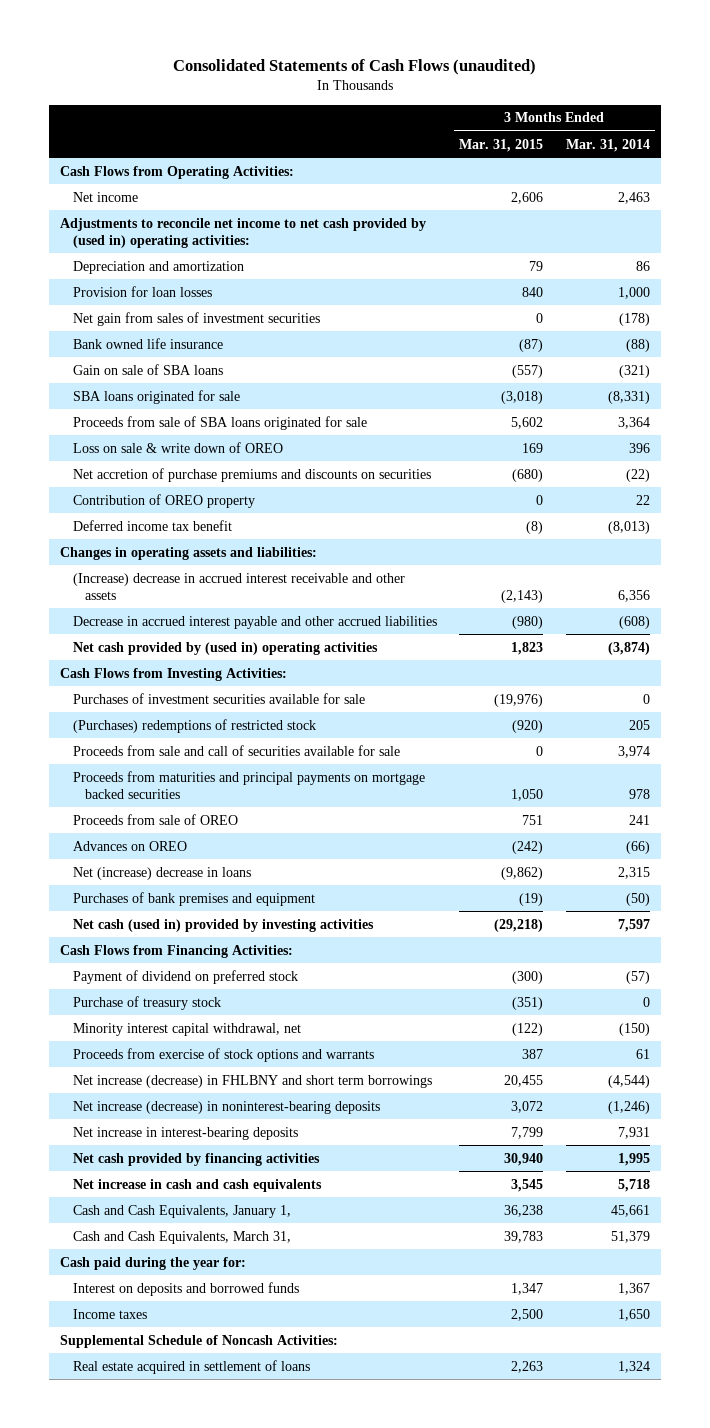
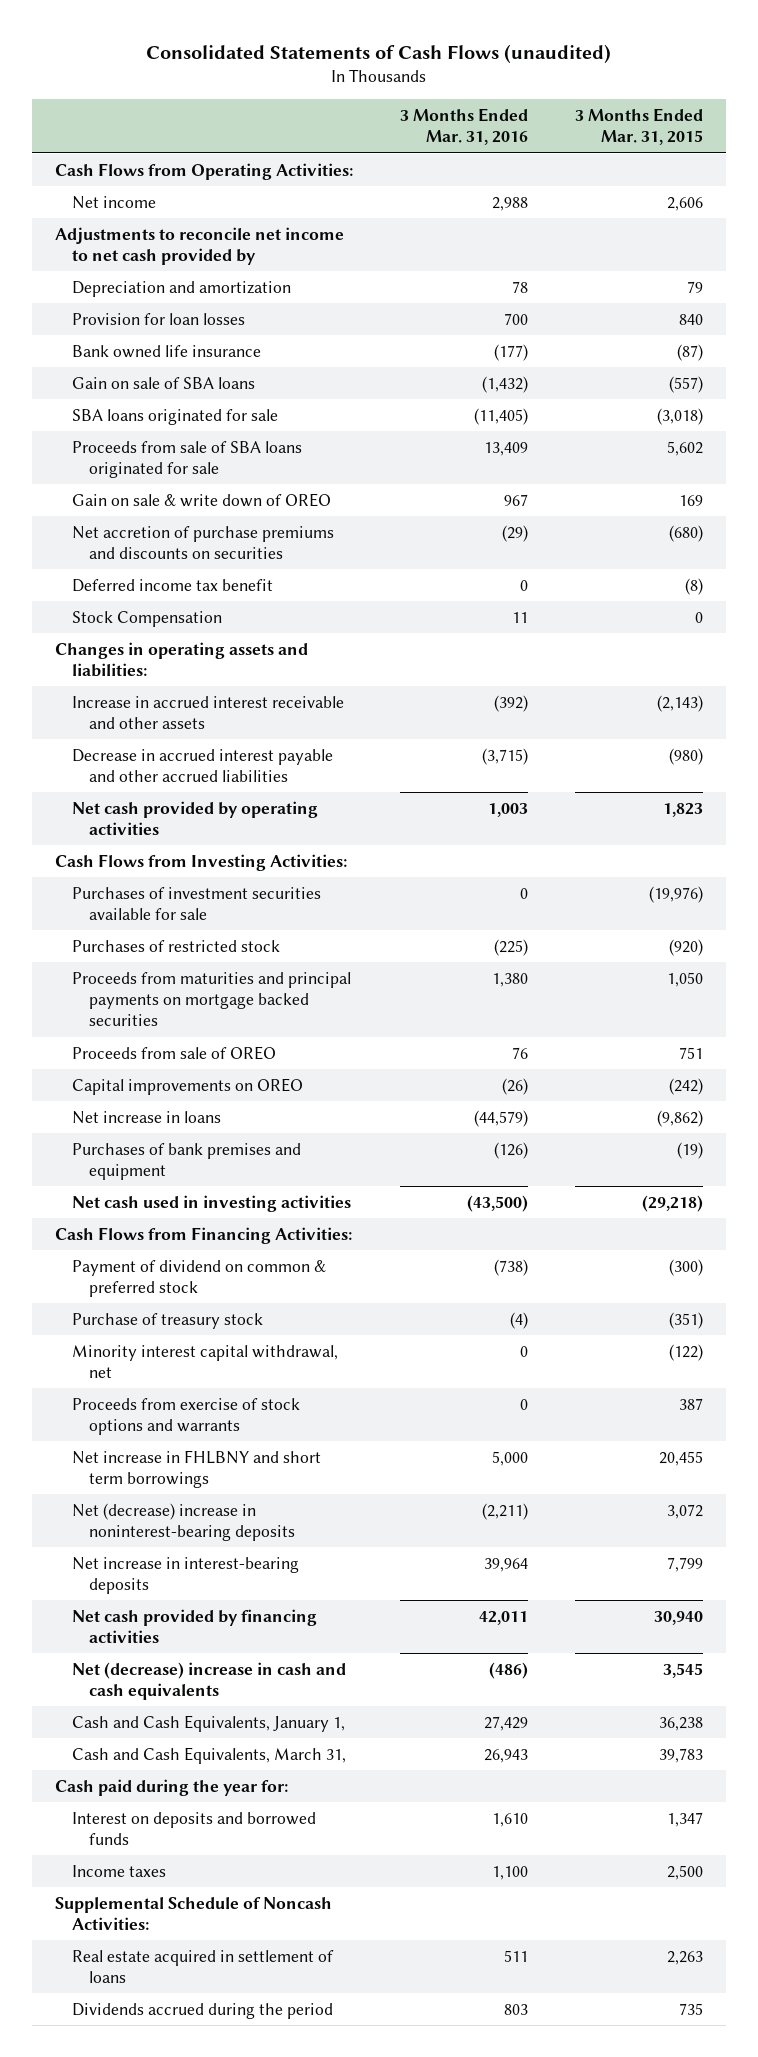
[565,138,650,152] Mar. 31, 2014 -> none
none -> [399,108,528,146] 3 Months Ended Mar. 31, 2016
[60,217,427,248] Adjustments to reconcile net income to net cash provided by (used in) operating activities: -> [55,226,345,265] Adjustments to reconcile net income to net cash provided by
[72,311,320,326] Net gain from sales of investment securities -> none
[72,441,283,453] Loss on sale & write down of OREO -> [71,492,331,507] Gain on sale & write down of OREO
[72,493,255,508] Contribution of OREO property -> none
none -> [71,610,222,627] Stock Compensation
[72,572,405,600] (Increase) decrease in accrued interest receivable and other assets -> [71,695,344,729] Increase in accrued interest receivable and other assets
[72,641,378,655] Net cash provided by (used in) operating activities -> [71,800,318,835] Net cash provided by operating activities
[72,744,400,756] Proceeds from sale and call of securities available for sale -> none
[72,718,316,733] (Purchases) redemptions of restricted stock -> [71,939,280,952] Purchases of restricted stock
[72,840,187,851] Advances on OREO -> [71,1077,303,1095] Capital improvements on OREO
[72,866,251,880] Net (increase) decrease in loans -> [71,1110,221,1124] Net increase in loans
[72,918,374,932] Net cash (used in) provided by investing activities -> [71,1194,351,1212] Net cash used in investing activities
[72,969,298,984] Payment of dividend on preferred stock -> [71,1259,326,1297] Payment of dividend on common & preferred stock
[72,1074,432,1088] Net increase (decrease) in FHLBNY and short term borrowings -> [71,1449,321,1488] Net increase in FHLBNY and short term borrowings
[72,1100,380,1114] Net increase (decrease) in noninterest-bearing deposits -> [71,1502,295,1541] Net (decrease) increase in noninterest-bearing deposits
[72,1178,322,1192] Net increase in cash and cash equivalents -> [71,1661,346,1700] Net (decrease) increase in cash and cash equivalents
none -> [71,2002,333,2019] Dividends accrued during the period

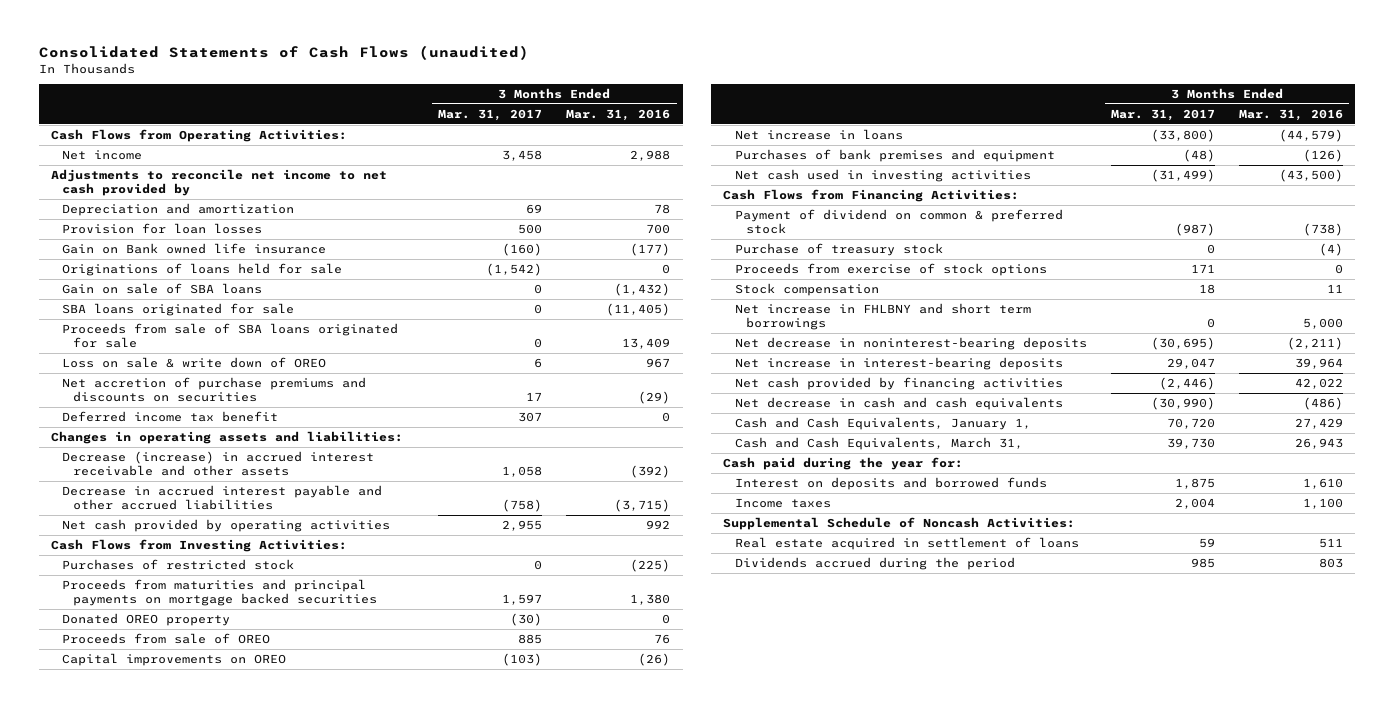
[574,108,703,146] 3 Months Ended Mar. 31, 2015 -> none
none -> [438,108,543,121] Mar. 31, 2017
[71,344,261,358] Bank owned life insurance -> [62,242,327,254] Gain on Bank owned life insurance
none -> [62,262,343,276] Originations of loans held for sale
[71,492,331,507] Gain on sale & write down of OREO -> [62,356,327,368] Loss on sale & write down of OREO
[71,610,222,627] Stock Compensation -> none
[71,695,344,729] Increase in accrued interest receivable and other assets -> [62,450,375,476] Decrease (increase) in accrued interest receivable and other assets
[487,802,528,817] 1,003 -> [646,519,671,529] 992
[71,886,321,920] Purchases of investment securities available for sale -> none
none -> [62,612,231,626] Donated OREO property
[71,1344,338,1378] Minority interest capital withdrawal, net -> none
[71,1397,300,1435] Proceeds from exercise of stock options and warrants -> [734,262,1047,276] Proceeds from exercise of stock options
none -> [734,282,879,296] Stock compensation
[71,1502,295,1541] Net (decrease) increase in noninterest-bearing deposits -> [734,336,1087,350] Net decrease in noninterest-bearing deposits
[478,1610,528,1625] 42,011 -> [1294,377,1343,389] 42,022
[71,1661,346,1700] Net (decrease) increase in cash and cash equivalents -> [734,396,1063,410] Net decrease in cash and cash equivalents

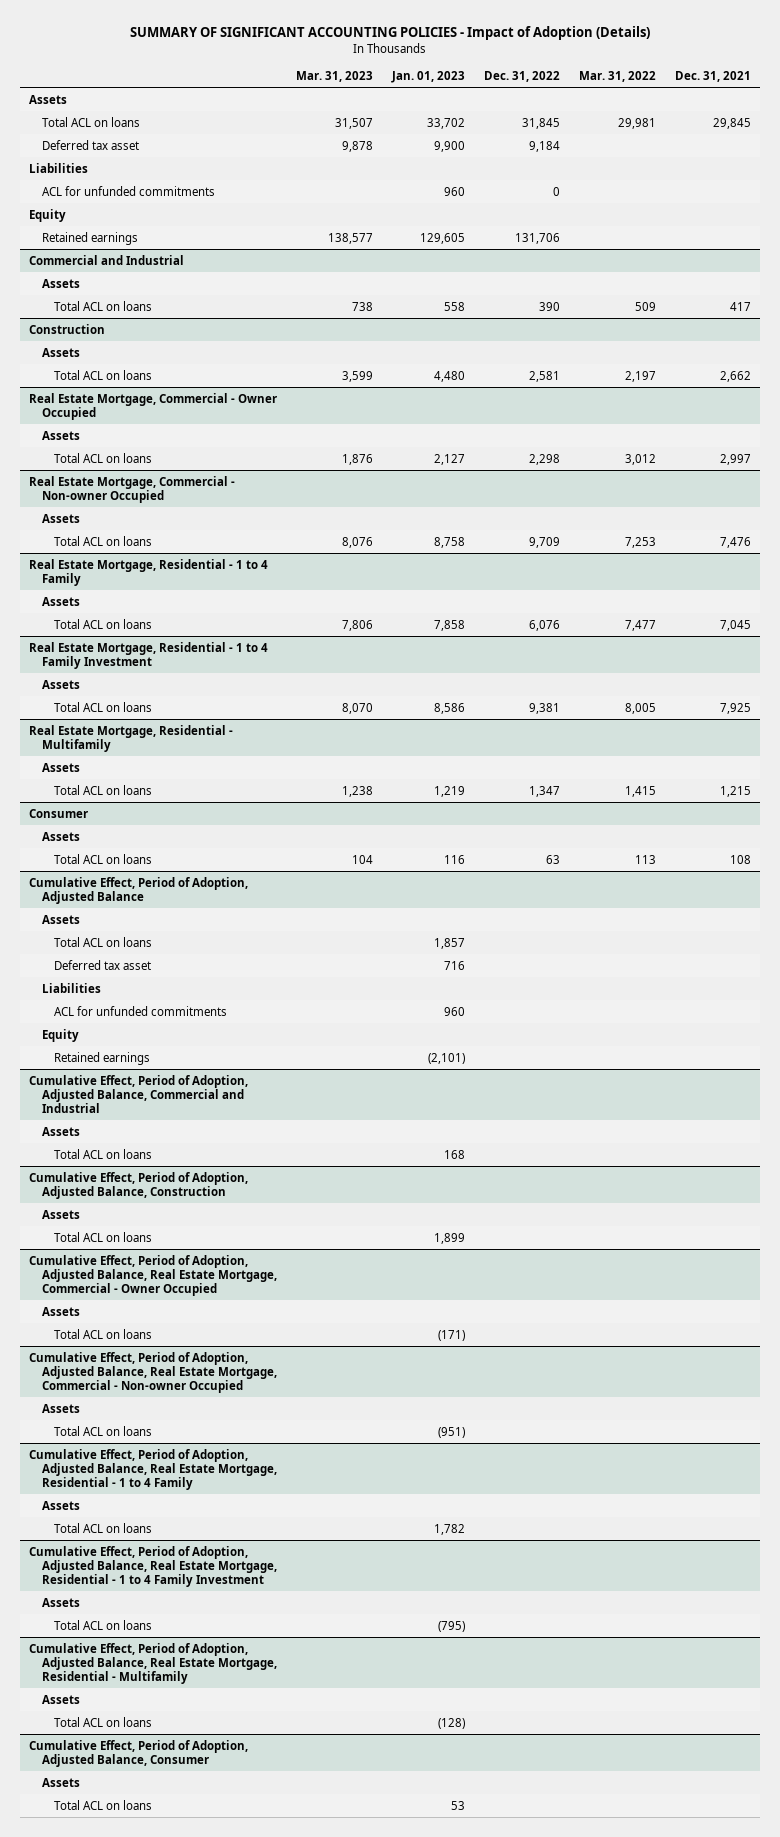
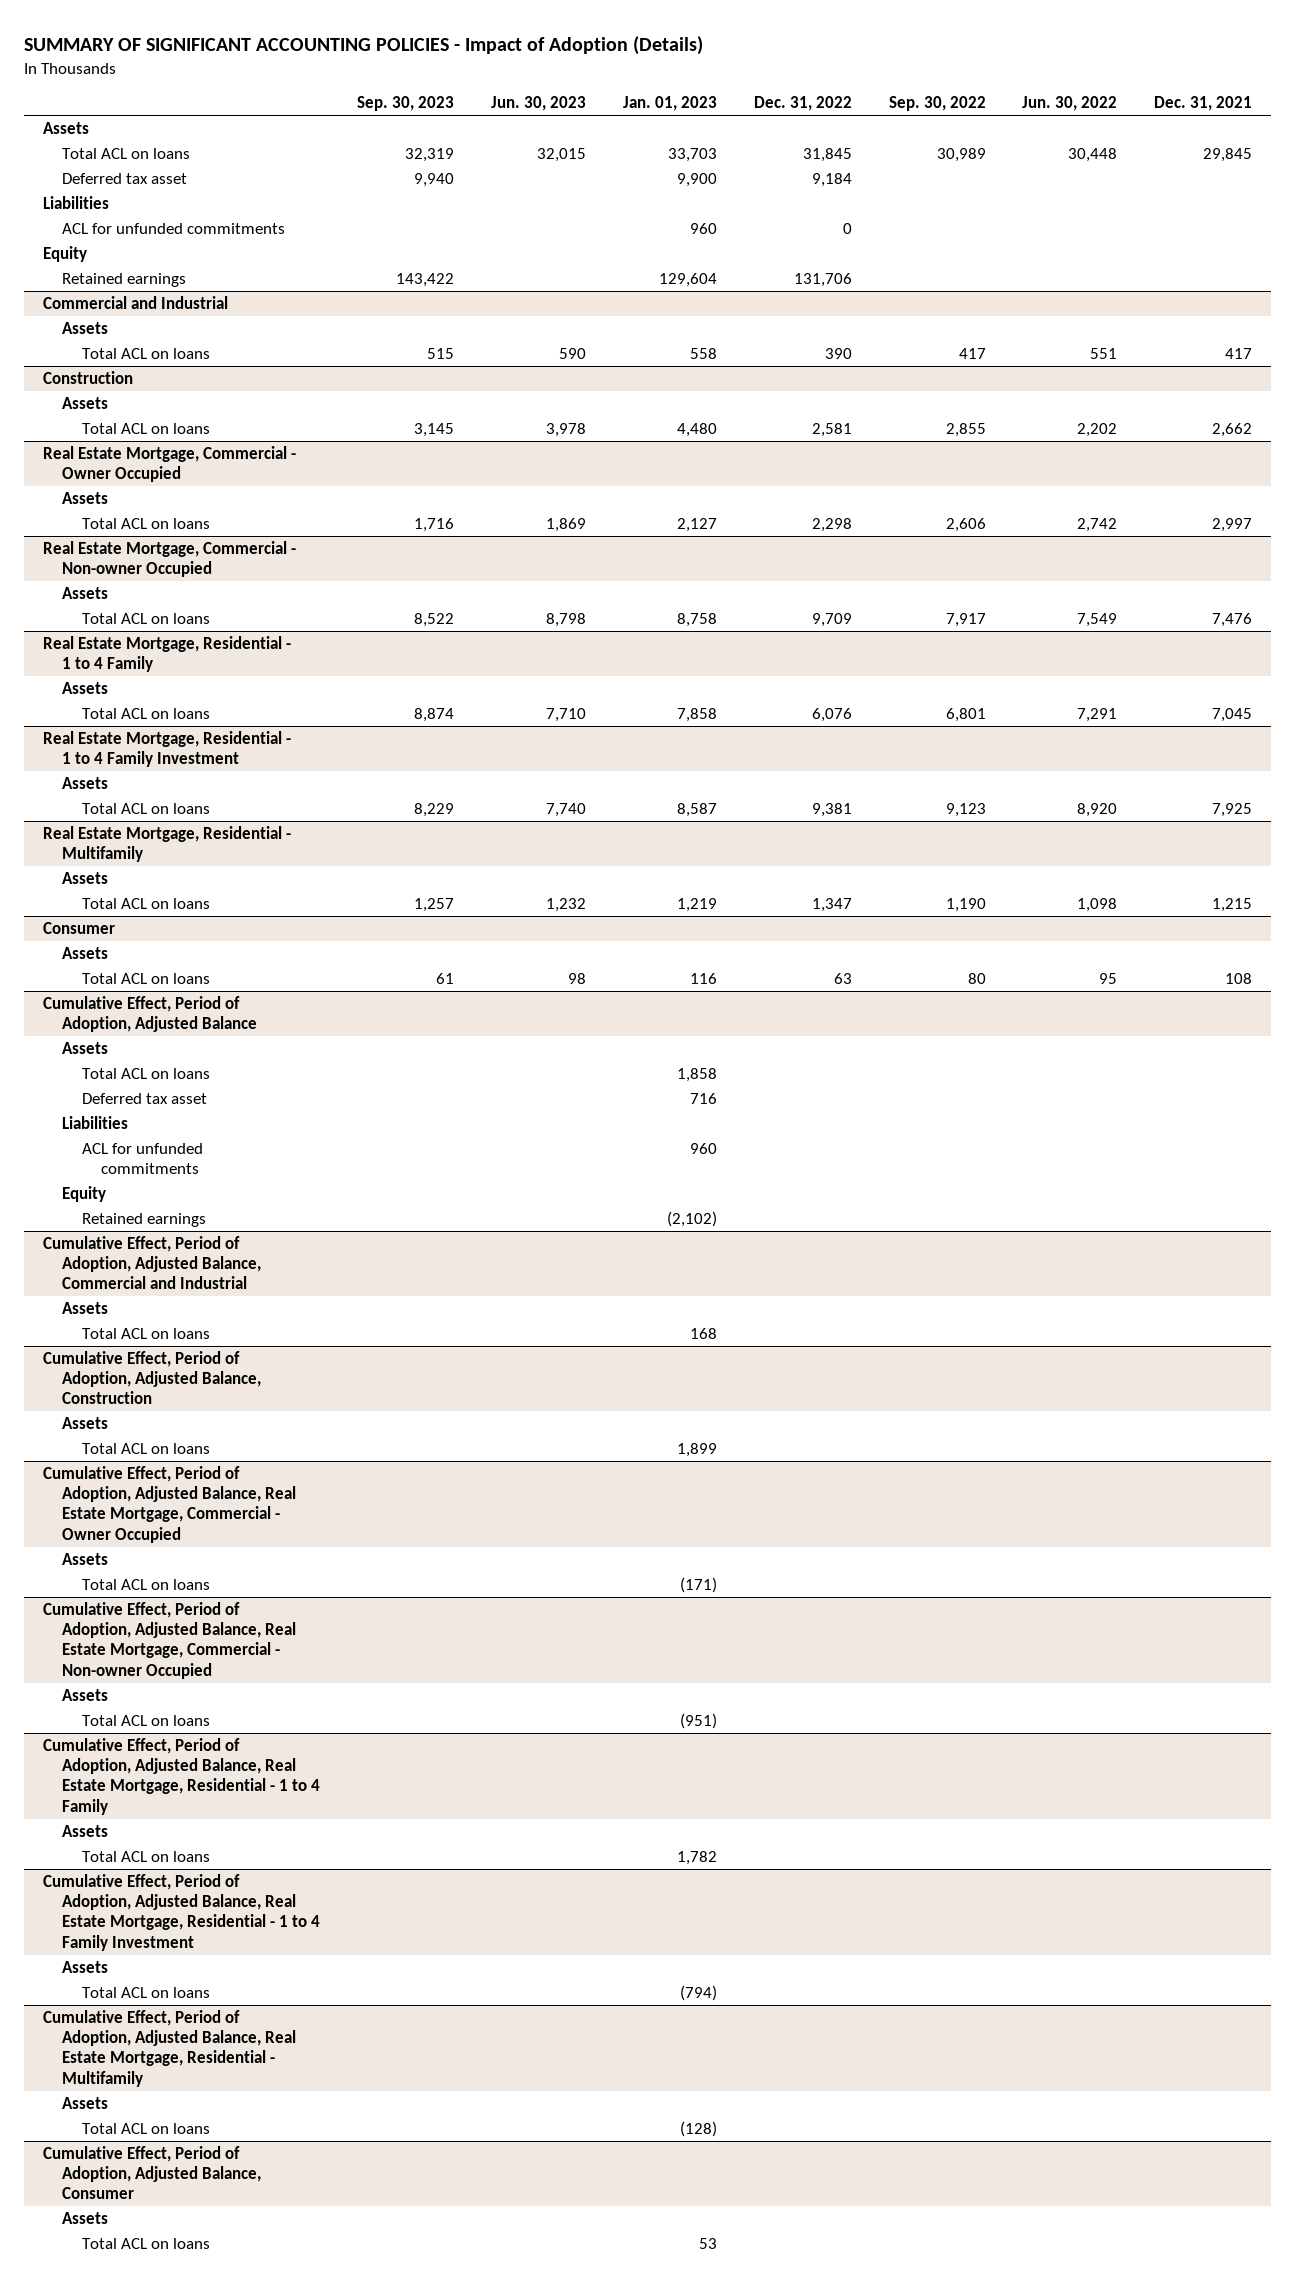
[296,71,374,83] Mar. 31, 2023 -> none
[578,71,656,83] Mar. 31, 2022 -> none
none -> [356,96,454,112] Sep. 30, 2023
none -> [490,96,586,112] Jun. 30, 2023
none -> [888,96,986,112] Sep. 30, 2022
none -> [1022,96,1118,112] Jun. 30, 2022
[426,117,465,129] 33,702 -> [667,147,717,162] 33,703
[419,232,465,244] 129,605 -> [658,272,717,287] 129,604
[433,702,465,714] 8,586 -> [676,802,717,817] 8,587
[433,937,465,949] 1,857 -> [676,1067,717,1082] 1,858
[427,1052,465,1064] (2,101) -> [666,1210,717,1227] (2,102)
[437,1620,465,1632] (795) -> [679,1984,717,2001] (794)

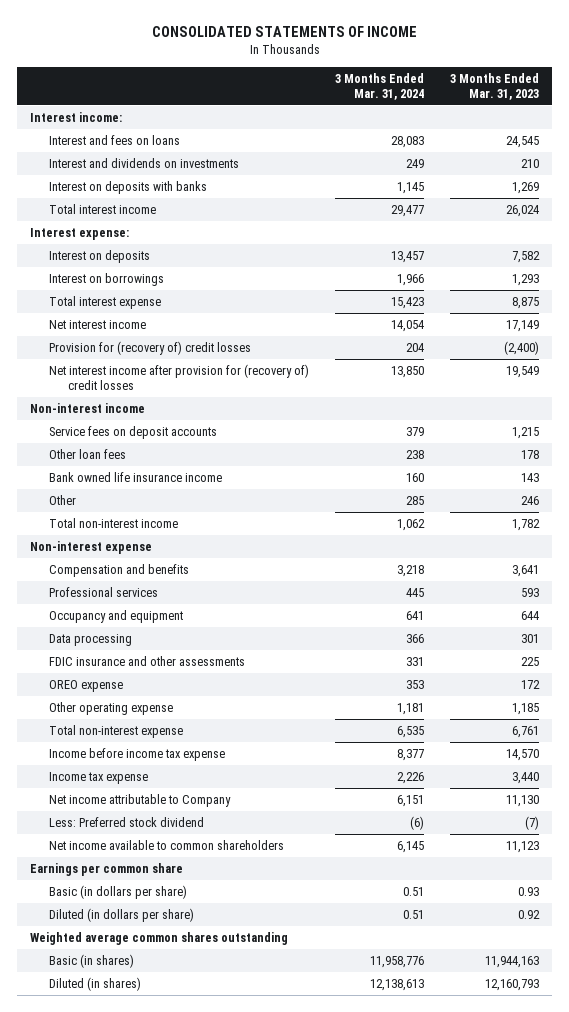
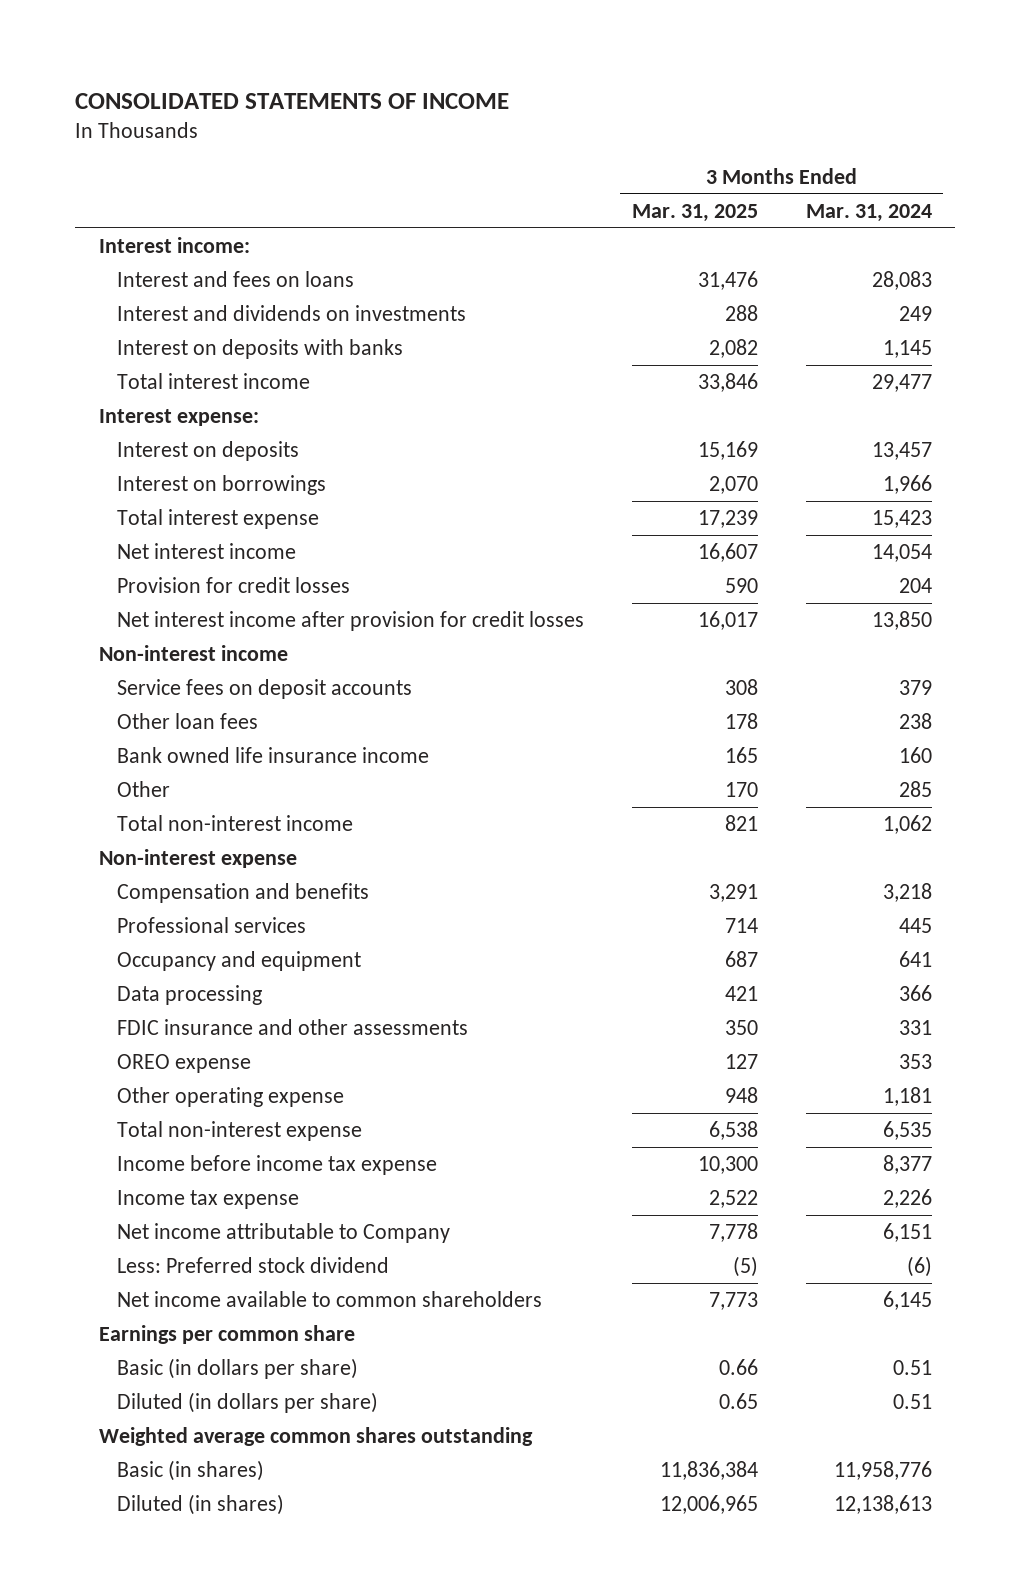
[450,72,540,100] 3 Months Ended Mar. 31, 2023 -> none
none -> [631,203,758,222] Mar. 31, 2025
[49,340,252,355] Provision for (recovery of) credit losses -> [117,577,351,594] Provision for credit losses
[49,363,310,391] Net interest income after provision for (recovery of) credit losses -> [117,611,585,632] Net interest income after provision for credit losses

